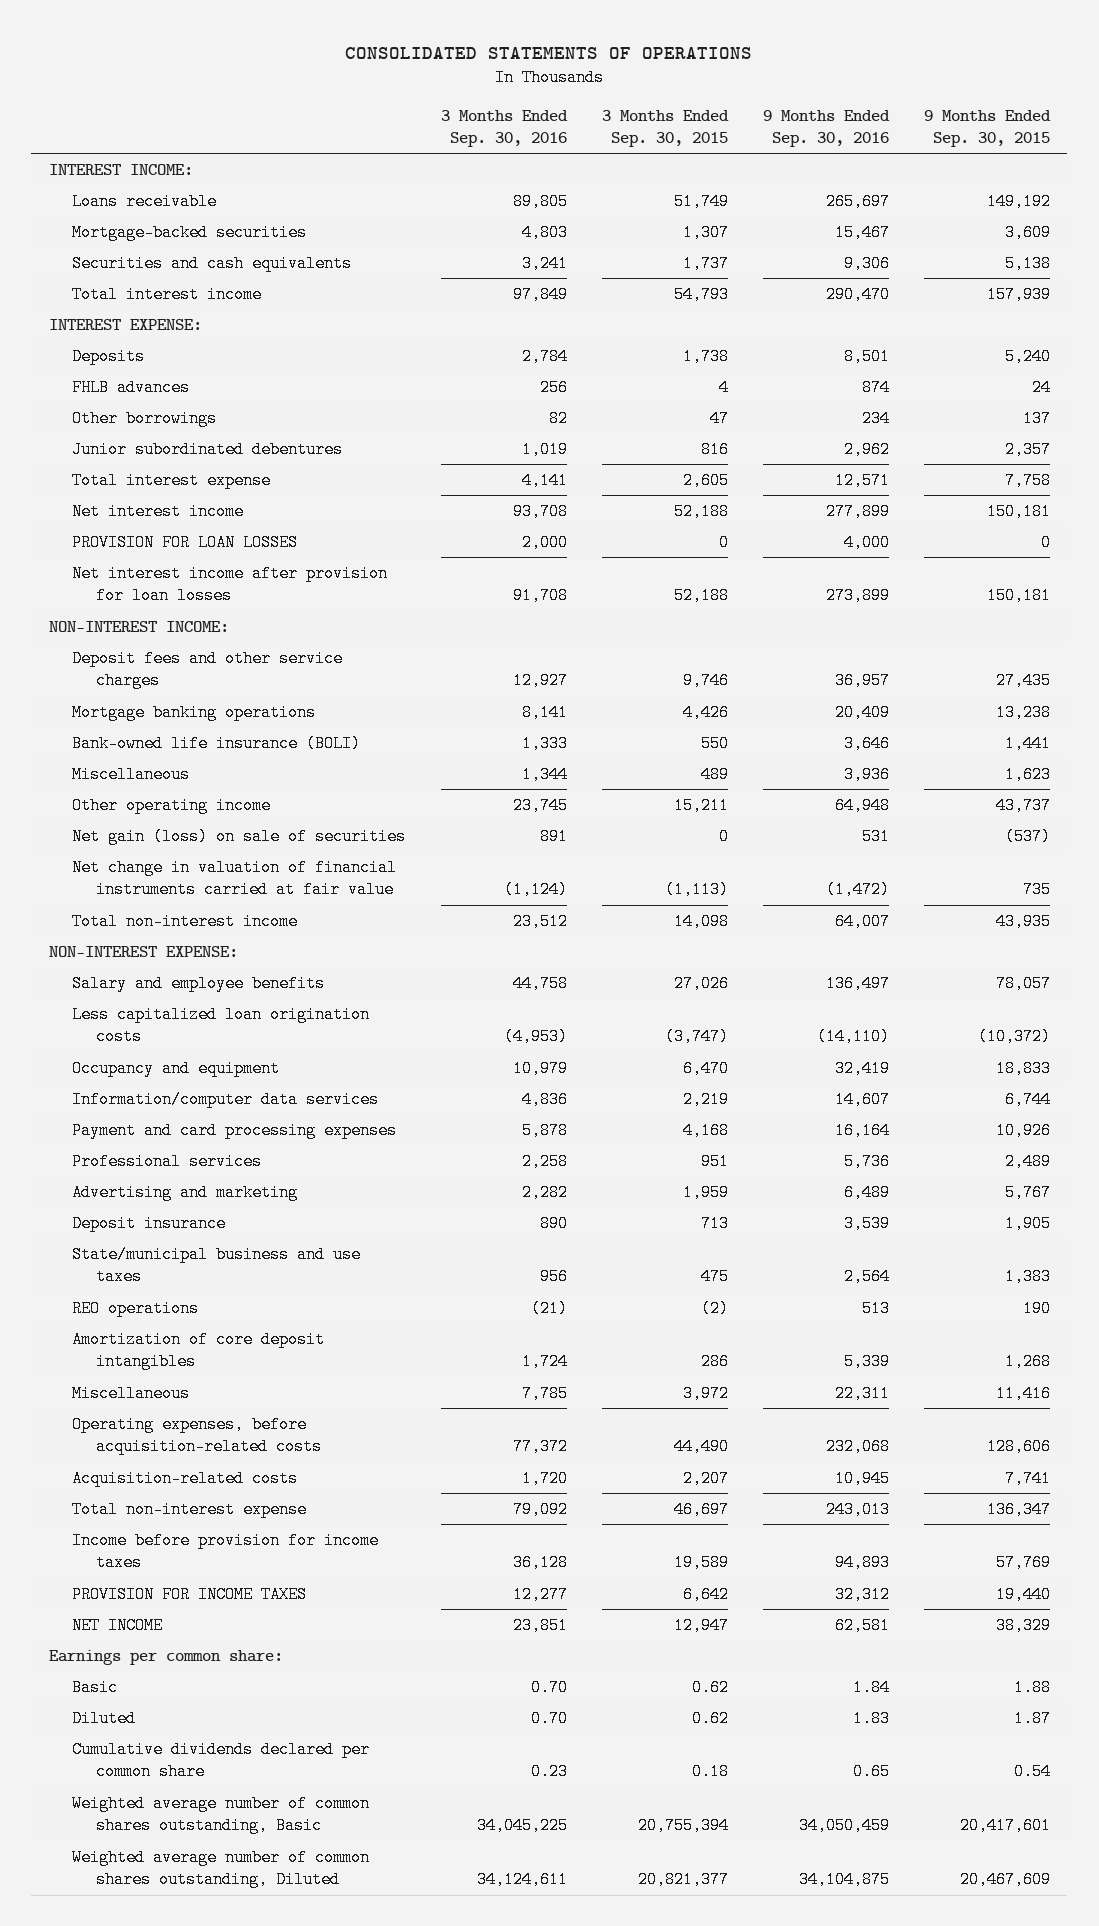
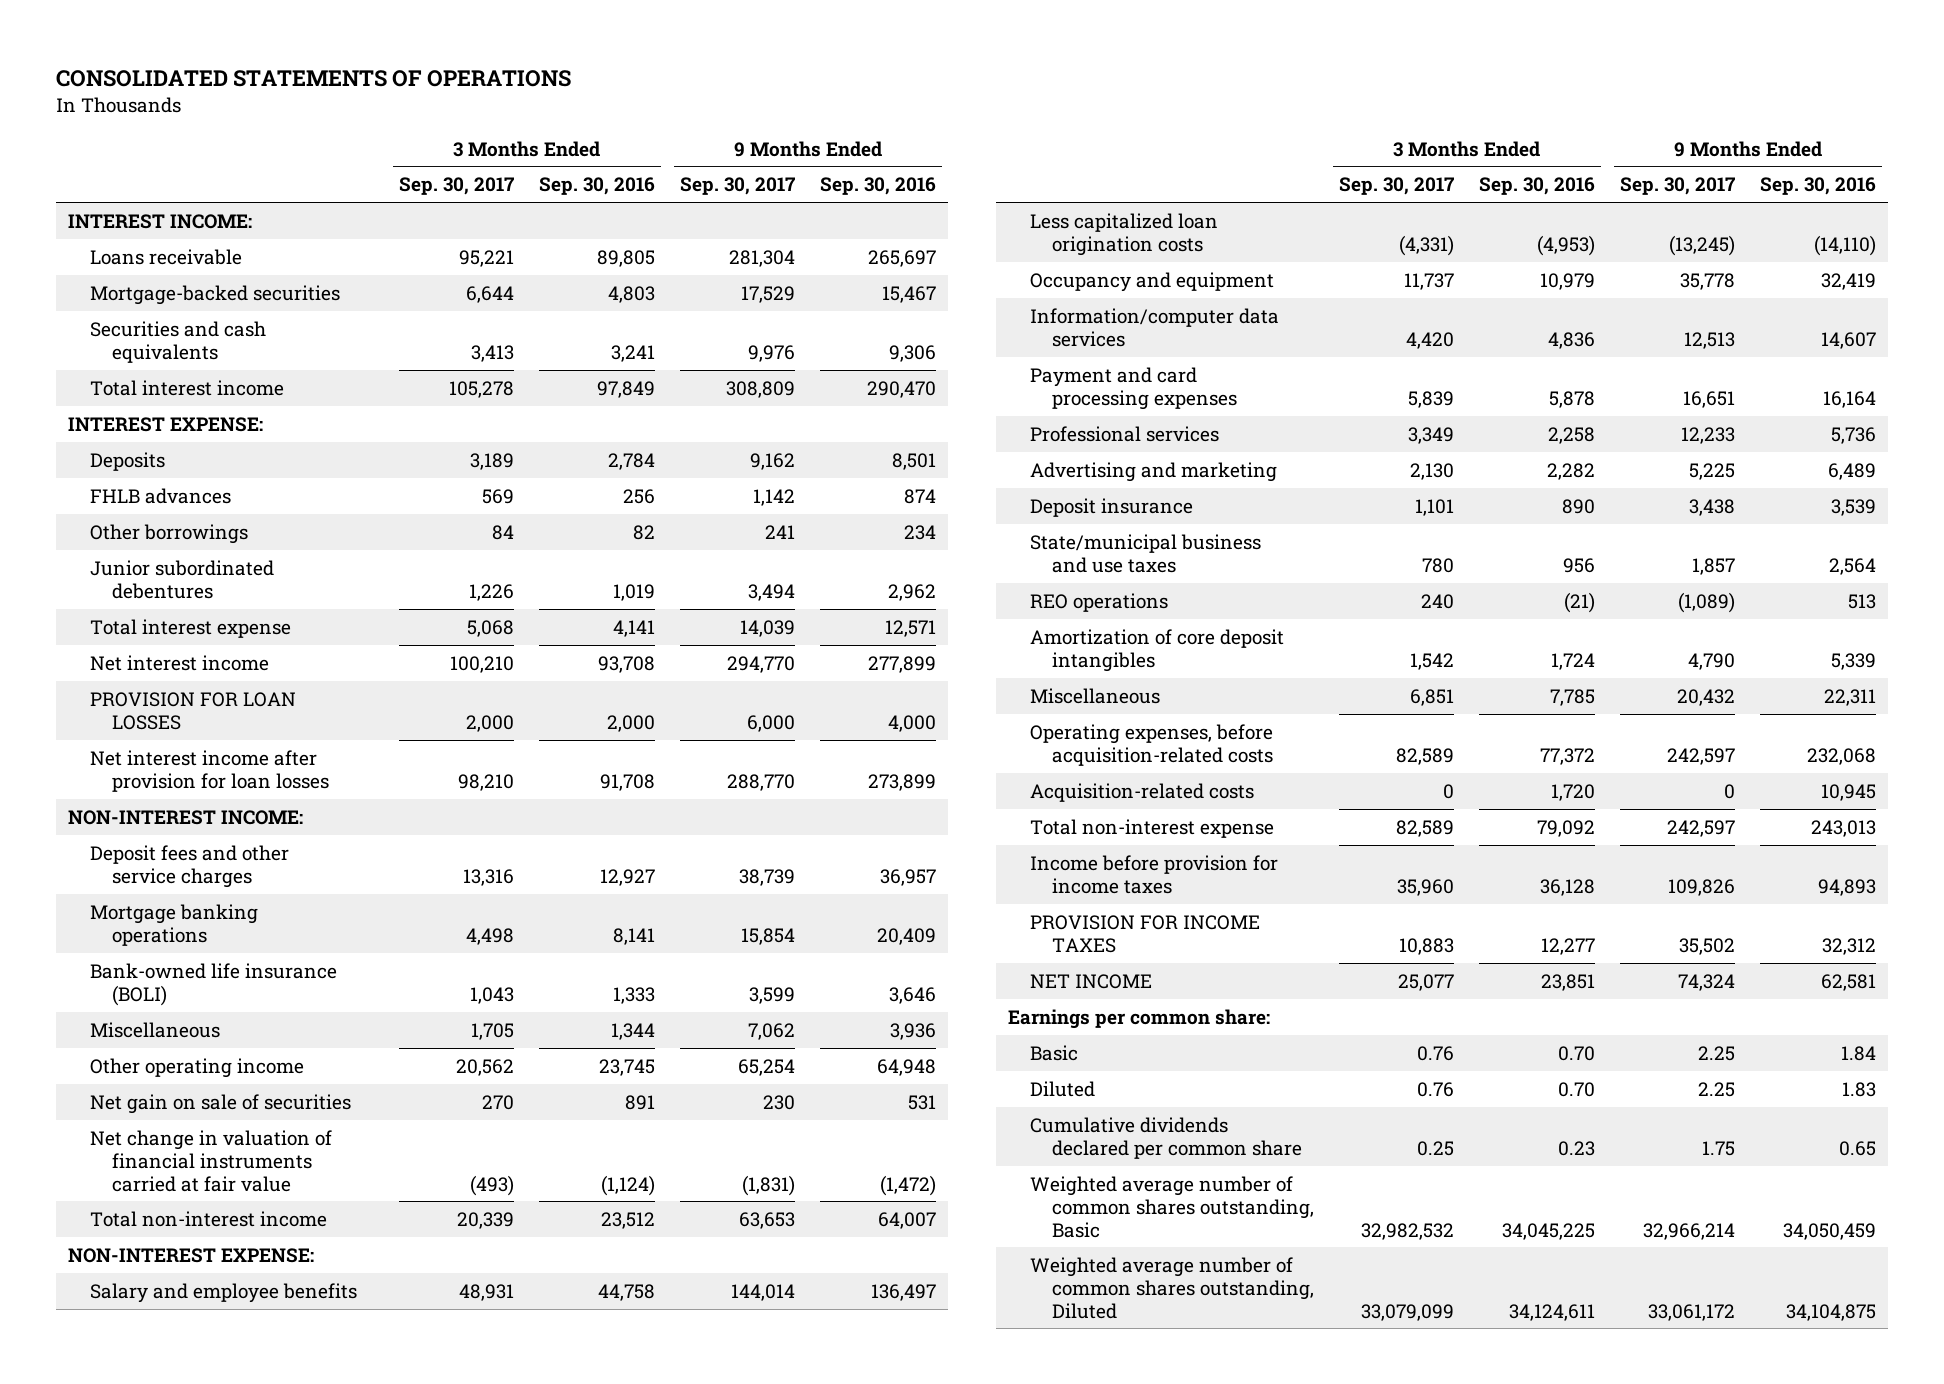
[601,109,729,148] 3 Months Ended Sep. 30, 2015 -> none
[923,109,1051,148] 9 Months Ended Sep. 30, 2015 -> none
none -> [399,177,515,196] Sep. 30, 2017
none -> [679,177,795,196] Sep. 30, 2017
[72,827,407,845] Net gain (loss) on sale of securities -> [90,1093,352,1114] Net gain on sale of securities

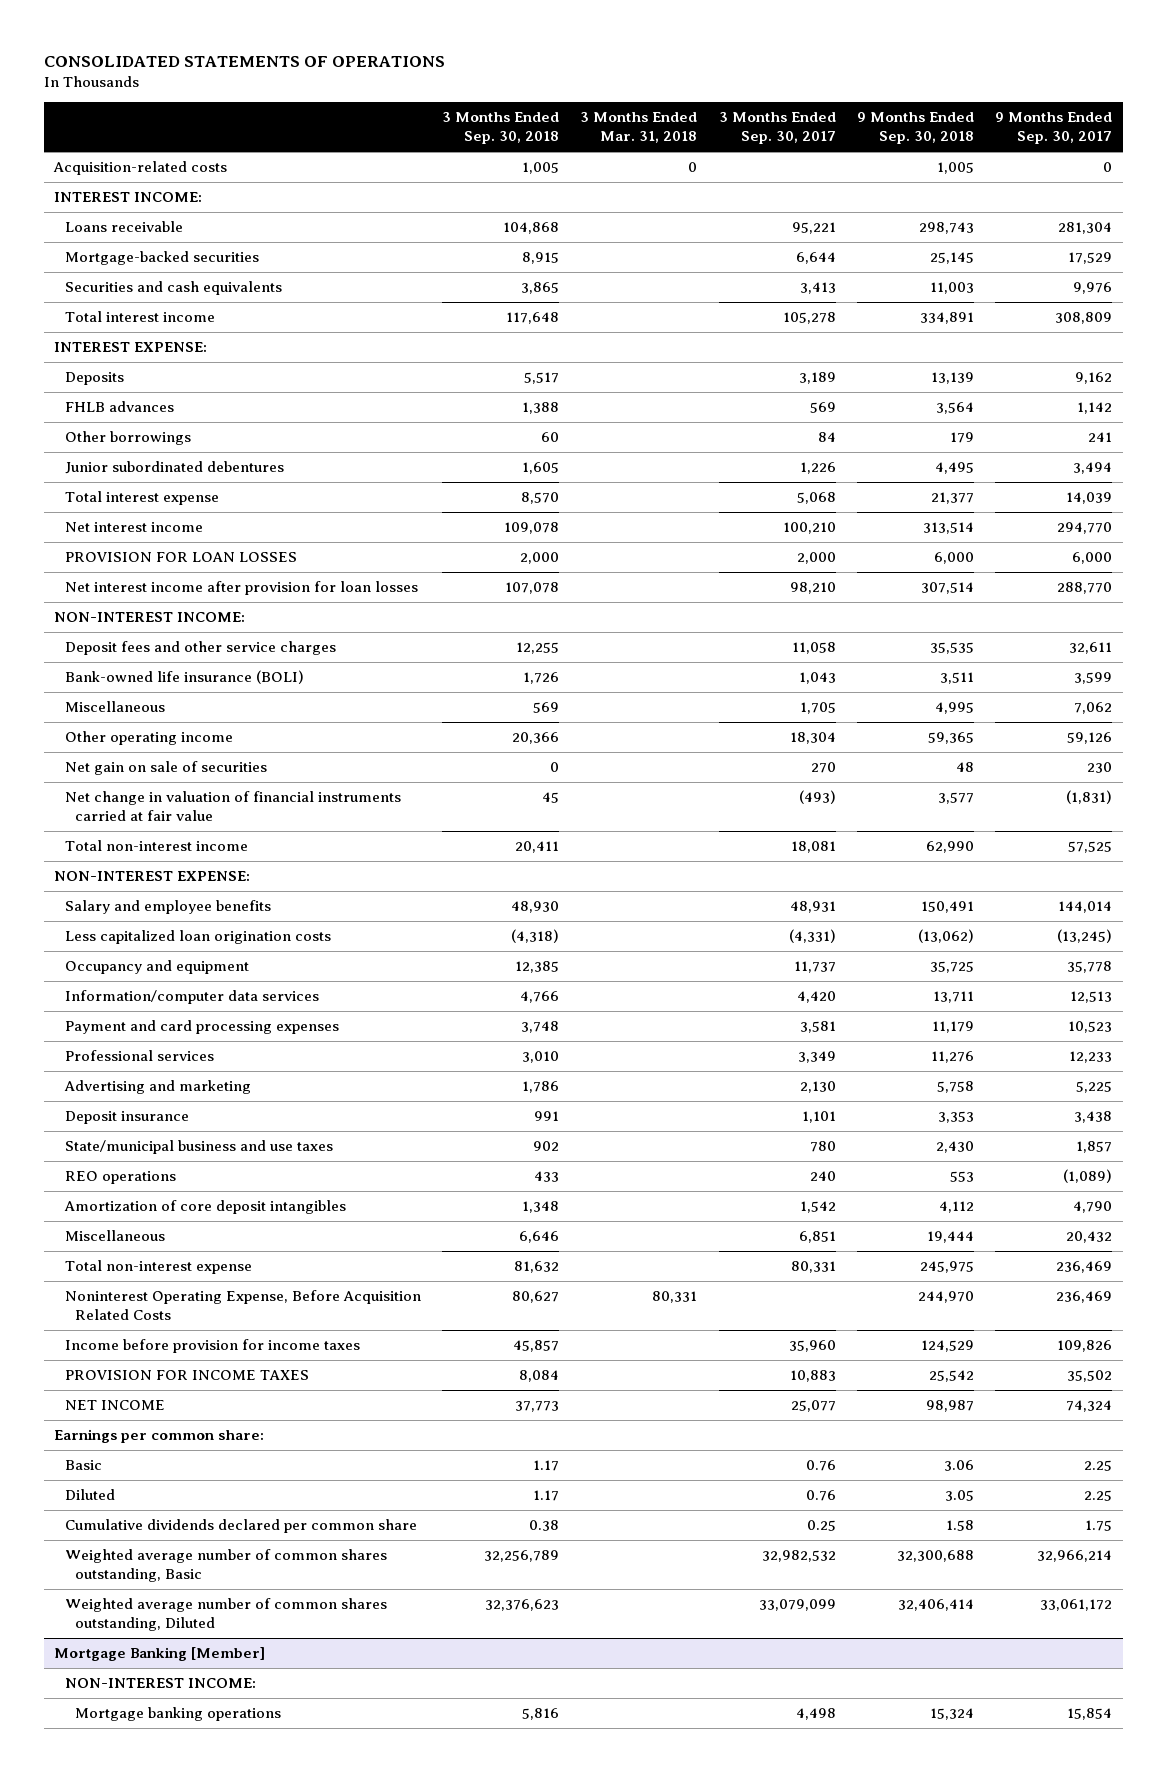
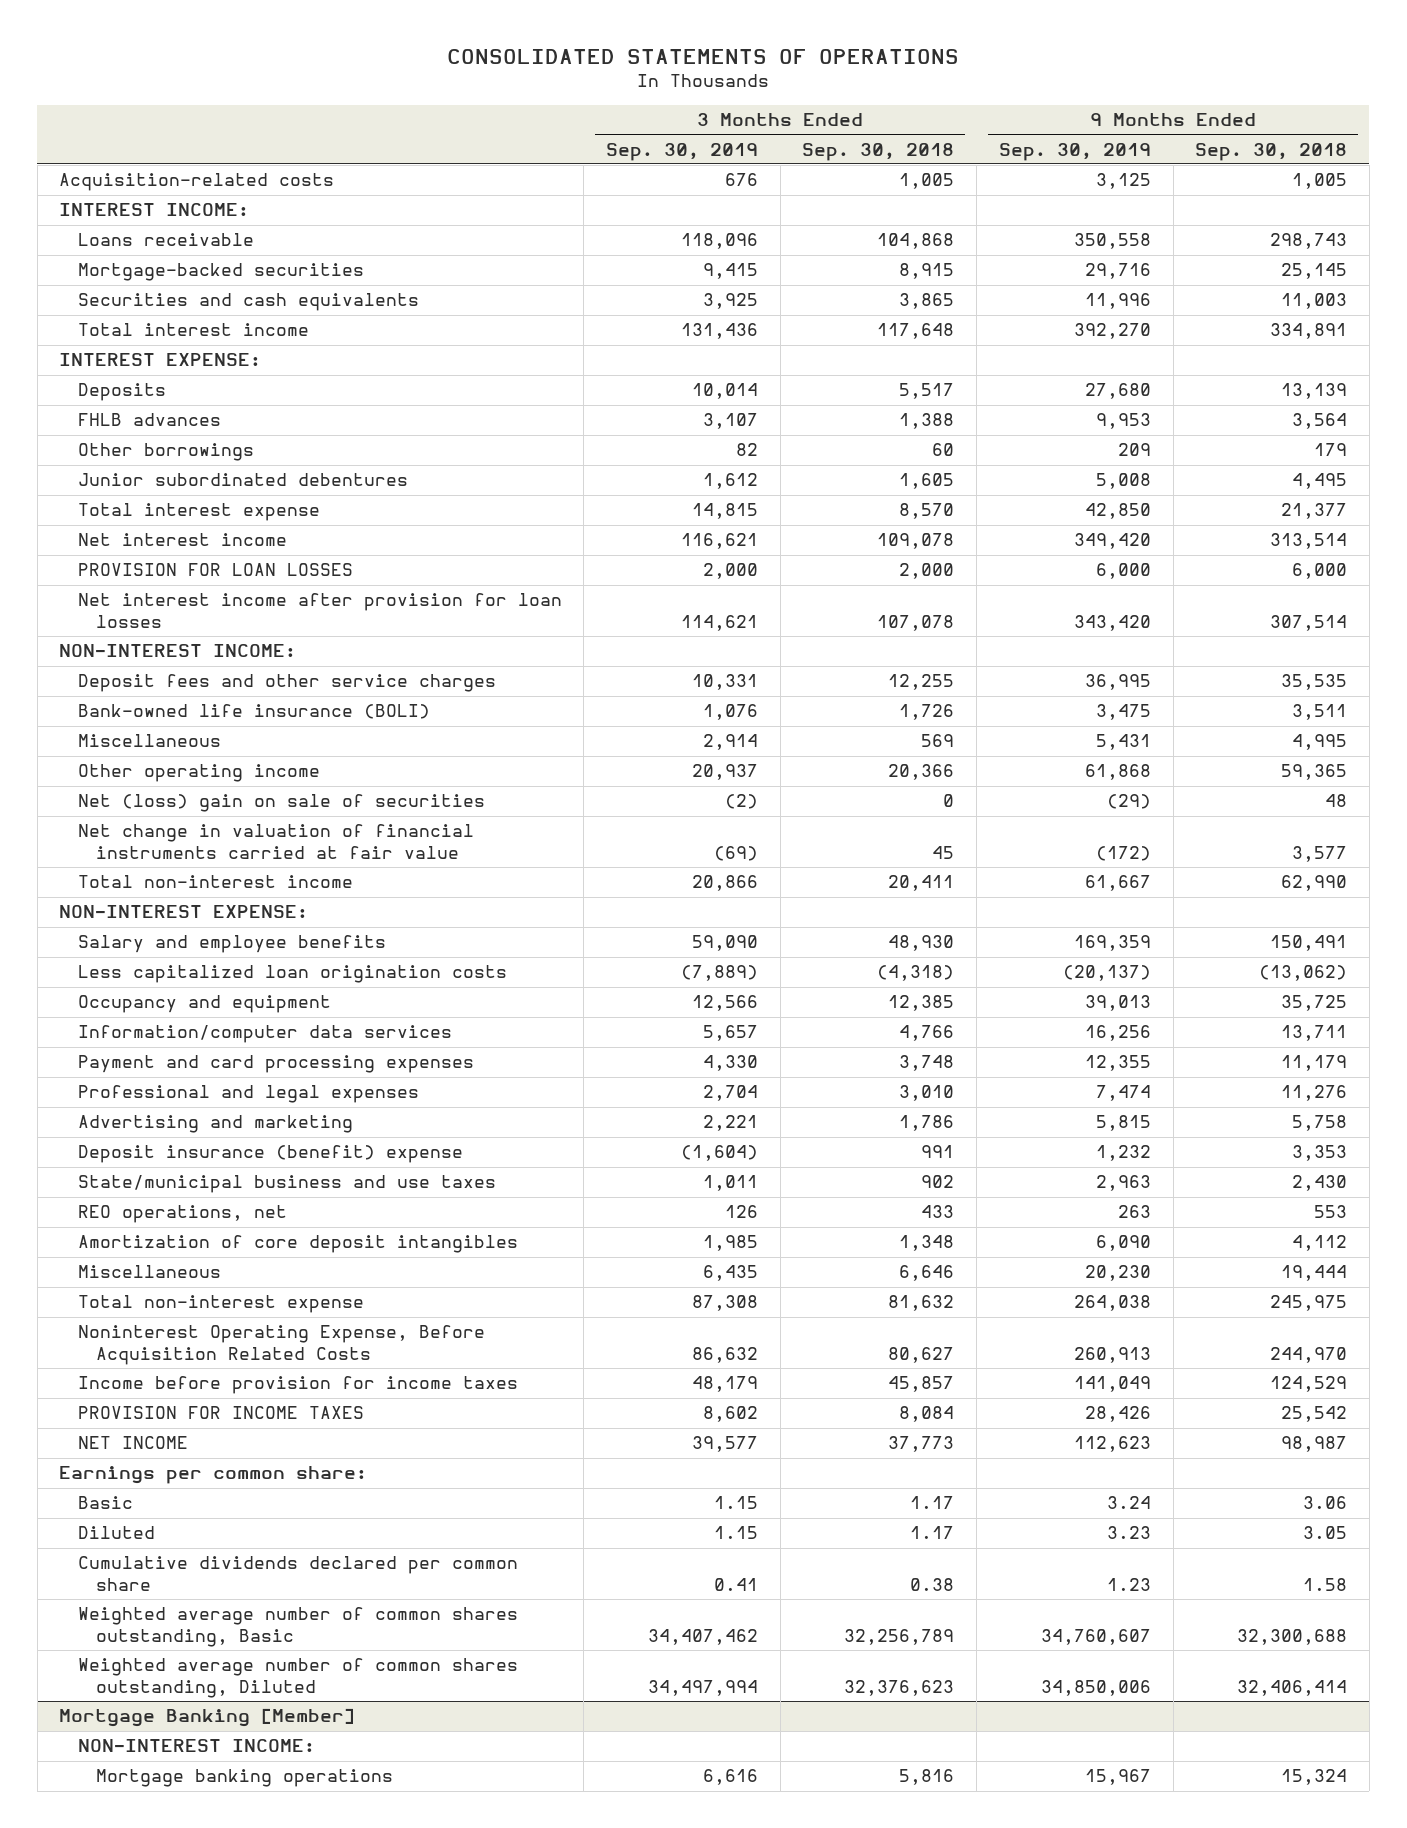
[580,112,698,144] 3 Months Ended Mar. 31, 2018 -> none
[718,112,836,145] 3 Months Ended Sep. 30, 2017 -> none
[995,112,1113,145] 9 Months Ended Sep. 30, 2017 -> none
none -> [605,142,758,161] Sep. 30, 2019
none -> [998,142,1151,161] Sep. 30, 2019
[64,761,267,776] Net gain on sale of securities -> [77,794,485,813] Net (loss) gain on sale of securities
[64,1050,214,1062] Professional services -> [77,1085,419,1104] Professional and legal expenses
[64,1111,189,1125] Deposit insurance -> [77,1145,463,1164] Deposit insurance (benefit) expense
[64,1171,176,1185] REO operations -> [77,1205,287,1224] REO operations, net

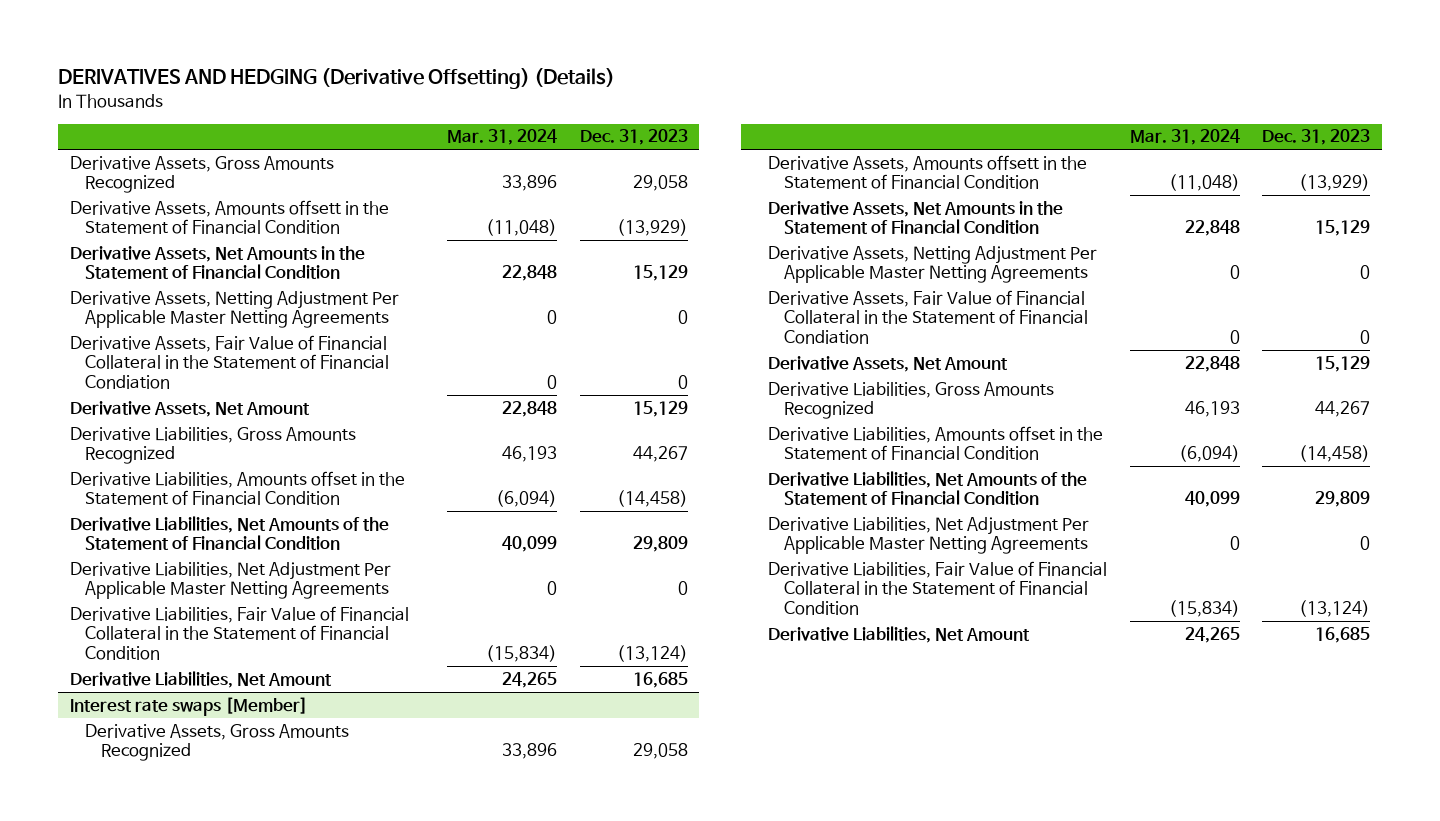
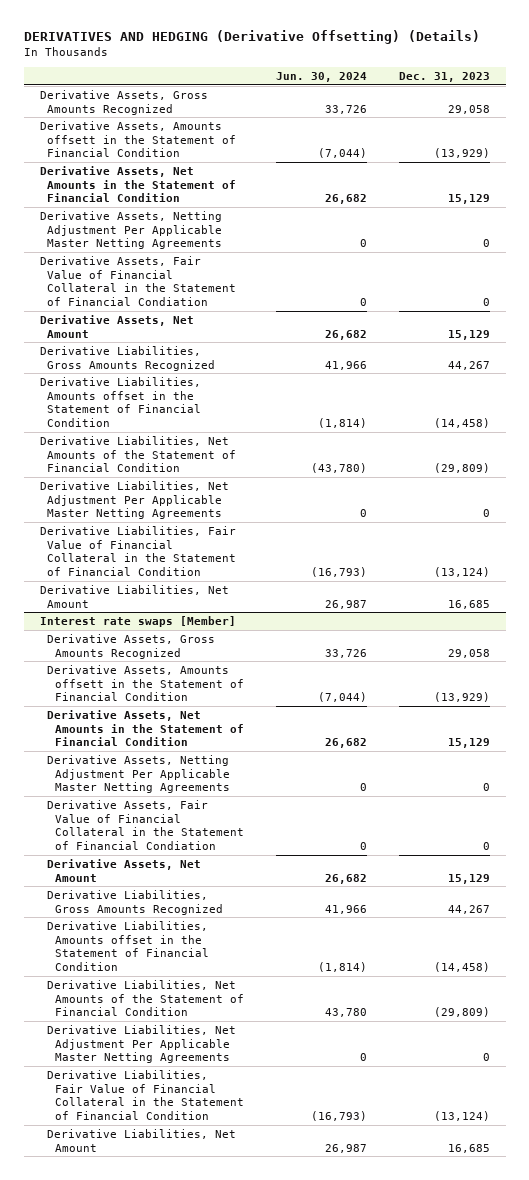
[446,129,557,146] Mar. 31, 2024 -> none
none -> [276,71,368,82] Jun. 30, 2024
[632,536,688,553] 29,809 -> [433,463,490,474] (29,809)
[1315,491,1371,508] 29,809 -> [433,1007,490,1018] (29,809)

